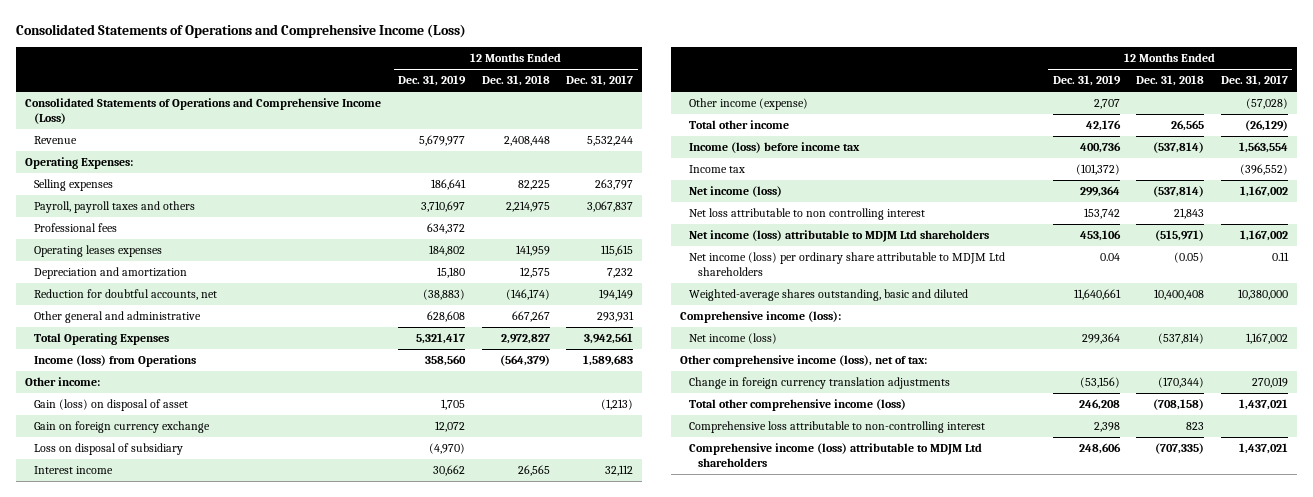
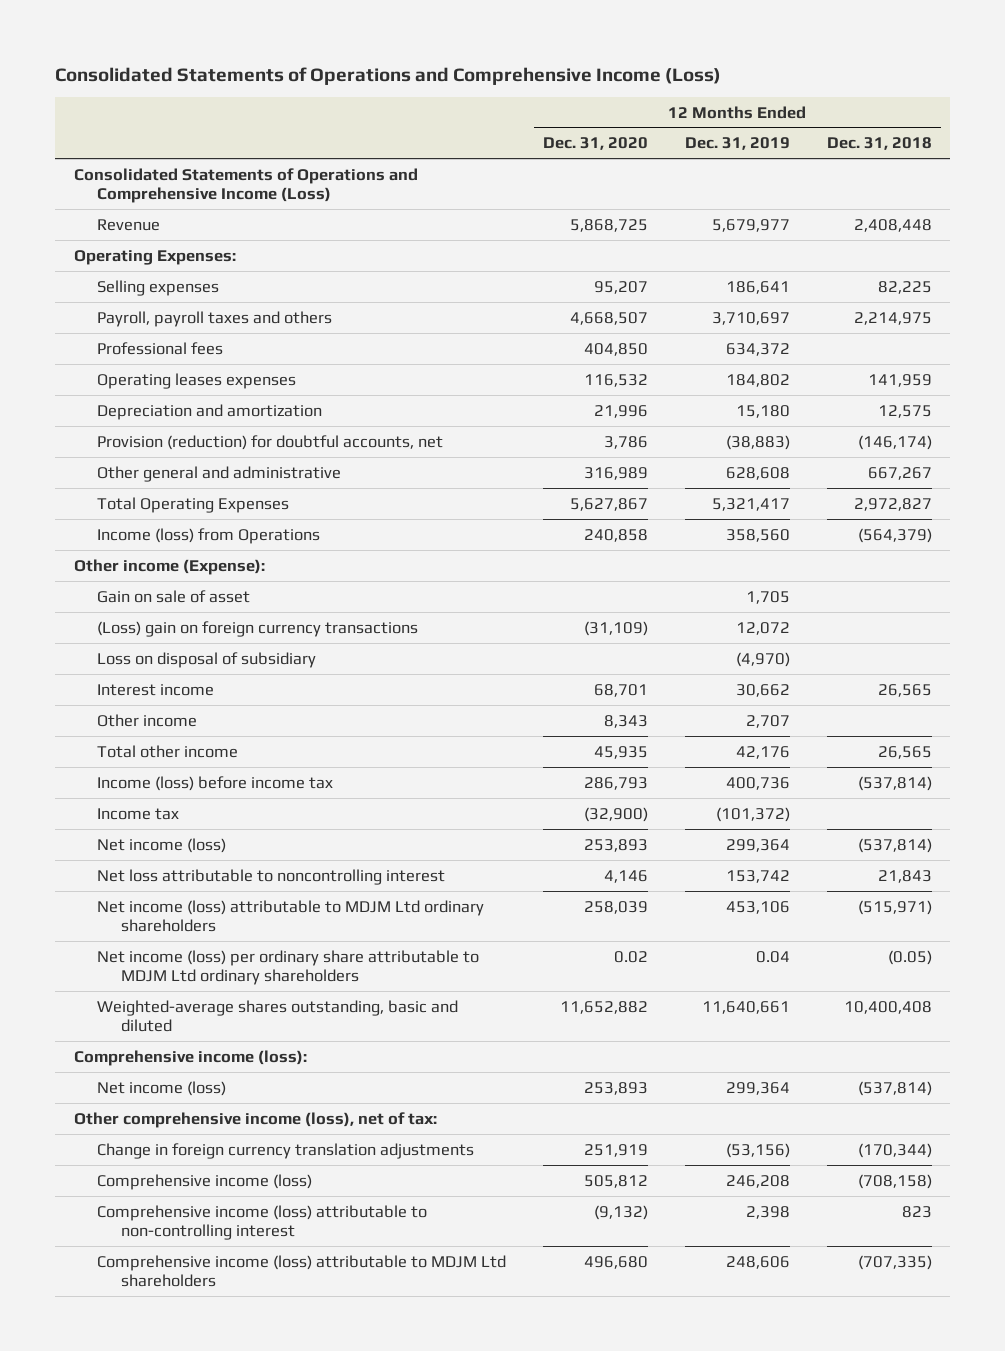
[566,75,634,87] Dec. 31, 2017 -> none
none -> [542,137,648,151] Dec. 31, 2020
[34,289,218,301] Reduction for doubtful accounts, net -> [97,434,444,450] Provision (reduction) for doubtful accounts, net
[24,377,100,387] Other income: -> [73,558,265,575] Other income (Expense):
[34,399,189,412] Gain (loss) on disposal of asset -> [97,589,251,603] Gain on sale of asset
[34,421,211,434] Gain on foreign currency exchange -> [97,620,419,637] (Loss) gain on foreign currency transactions
[688,98,808,111] Other income (expense) -> [97,713,198,727] Other income
[688,208,925,221] Net loss attributable to non controlling interest -> [97,868,446,885] Net loss attributable to noncontrolling interest
[688,230,989,243] Net income (loss) attributable to MDJM Ltd shareholders -> [97,899,485,933] Net income (loss) attributable to MDJM Ltd ordinary shareholders
[688,252,1005,276] Net income (loss) per ordinary share attributable to MDJM Ltd shareholders -> [97,949,480,986] Net income (loss) per ordinary share attributable to MDJM Ltd ordinary shareholders
[688,399,906,412] Total other comprehensive income (loss) -> [97,1173,313,1190] Comprehensive income (loss)
[688,421,985,434] Comprehensive loss attributable to non-controlling interest -> [97,1204,428,1241] Comprehensive income (loss) attributable to non-controlling interest

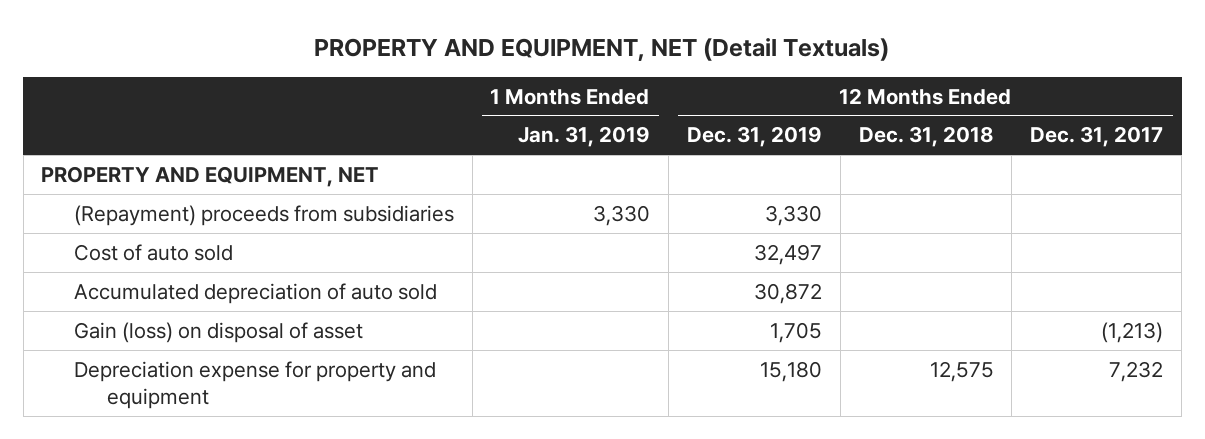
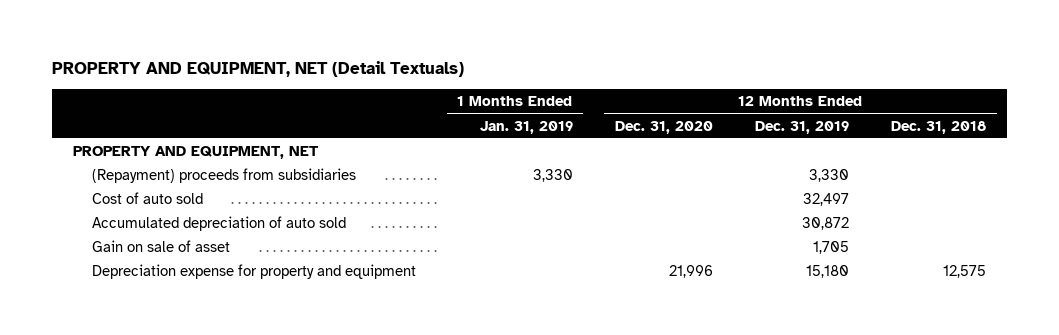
[1030,126,1164,148] Dec. 31, 2017 -> none
none -> [614,120,713,134] Dec. 31, 2020
[74,321,364,343] Gain (loss) on disposal of asset -> [91,240,230,253] Gain on sale of asset

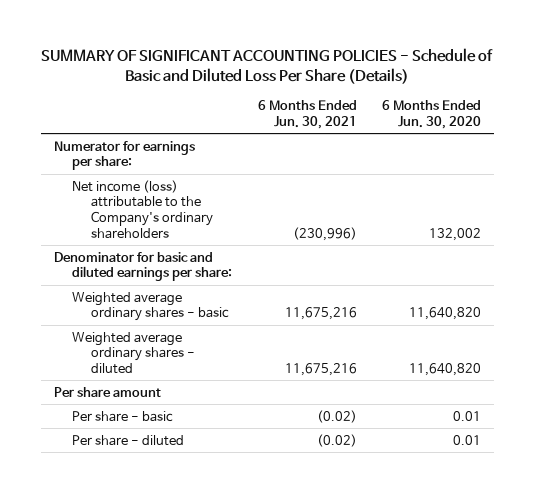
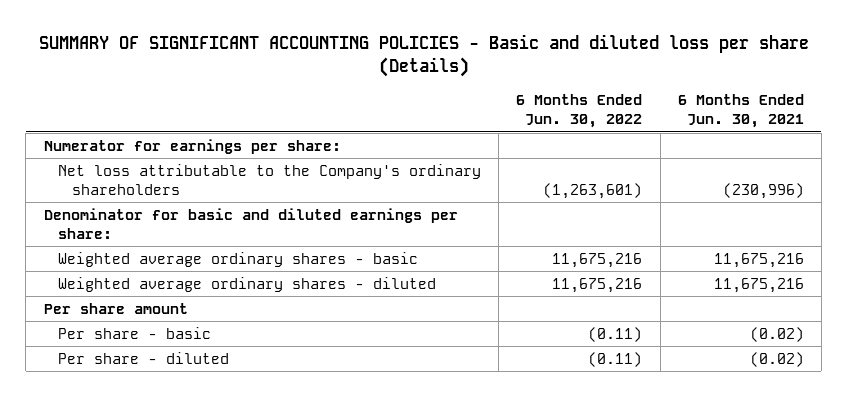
[41,47,494,84] SUMMARY OF SIGNIFICANT ACCOUNTING POLICIES - Schedule of Basic and Diluted Loss Per Share (Details) -> [38,34,809,78] SUMMARY OF SIGNIFICANT ACCOUNTING POLICIES - Basic and diluted loss per share (Details)
[382,100,482,130] 6 Months Ended Jun. 30, 2020 -> none
none -> [516,94,643,129] 6 Months Ended Jun. 30, 2022
[72,179,214,239] Net income (loss) attributable to the Company's ordinary shareholders -> [57,163,481,196] Net loss attributable to the Company's ordinary shareholders

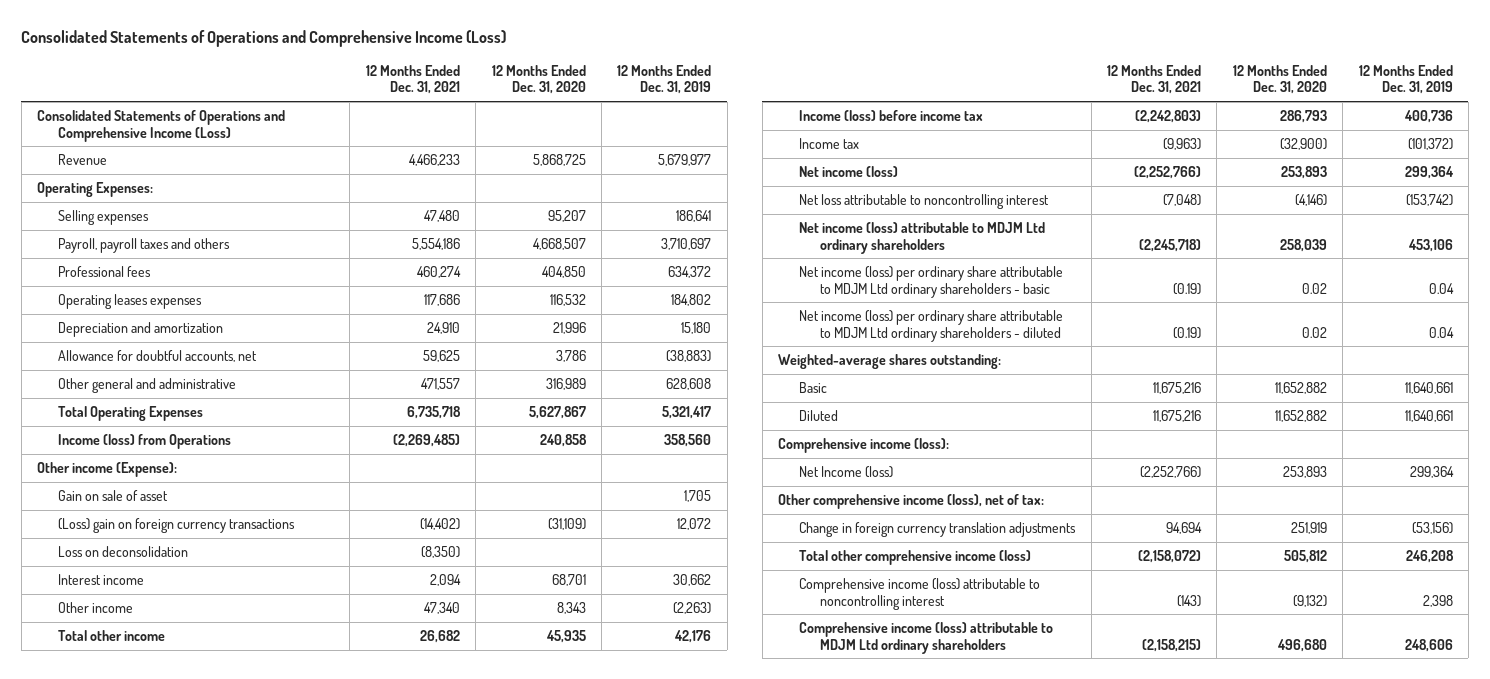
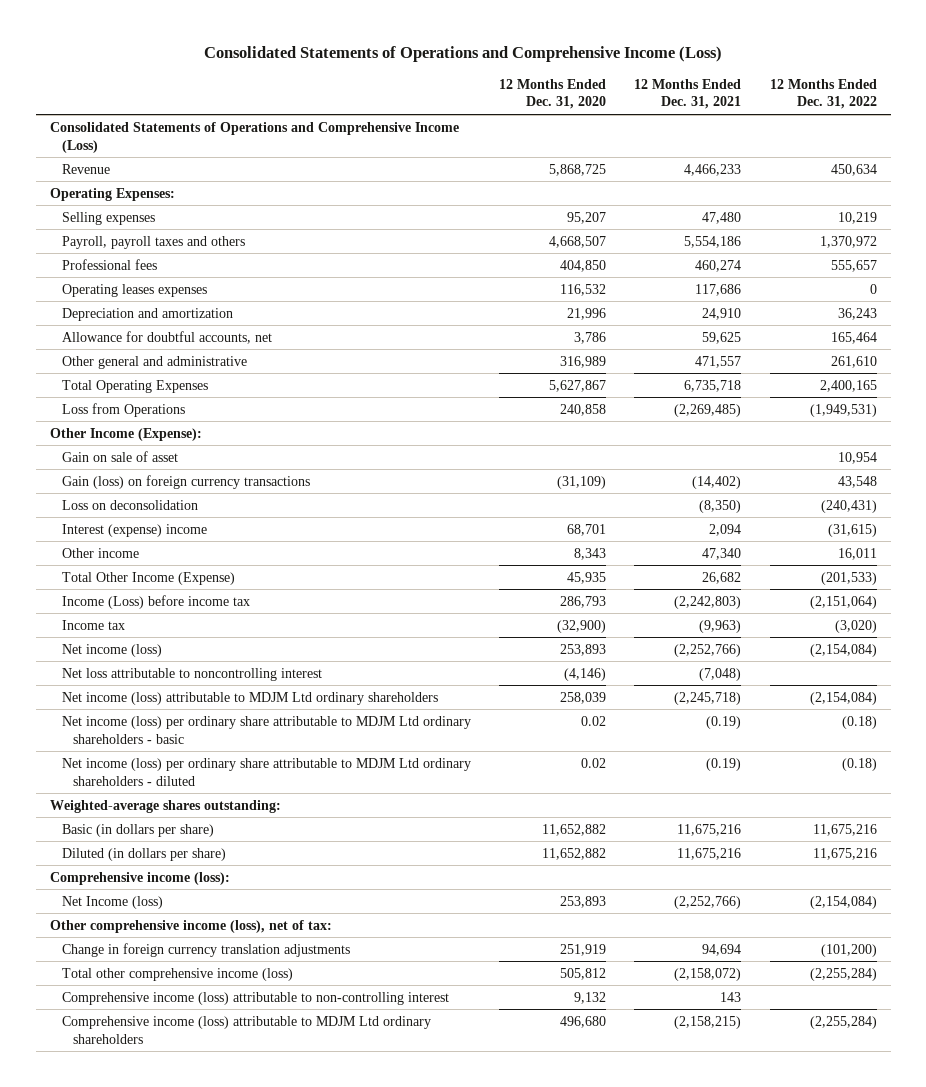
[617,64,712,95] 12 Months Ended Dec. 31, 2019 -> none
none -> [769,78,877,110] 12 Months Ended Dec. 31, 2022
[58,433,232,449] Income (loss) from Operations -> [61,402,185,417] Loss from Operations
[36,461,177,477] Other income (Expense): -> [49,427,202,441] Other Income (Expense):
[58,517,296,533] (Loss) gain on foreign currency transactions -> [61,474,310,489] Gain (loss) on foreign currency transactions
[58,573,145,585] Interest income -> [61,523,207,537] Interest (expense) income
[58,629,166,641] Total other income -> [61,571,235,585] Total Other Income (Expense)
[799,109,984,121] Income (loss) before income tax -> [61,594,250,609] Income (Loss) before income tax
[799,381,828,393] Basic -> [61,823,214,837] Basic (in dollars per share)
[799,409,839,421] Diluted -> [61,847,226,861] Diluted (in dollars per share)
[799,577,1041,610] Comprehensive income (loss) attributable to noncontrolling interest -> [61,991,449,1005] Comprehensive income (loss) attributable to non-controlling interest
[1177,594,1202,607] (143) -> [720,991,742,1002] 143
[1292,594,1327,607] (9,132) -> [573,991,606,1004] 9,132

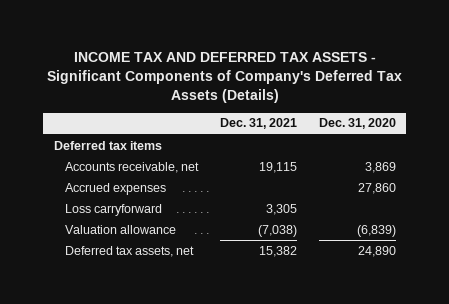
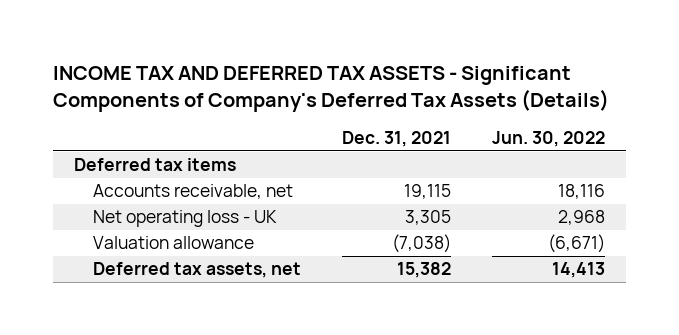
[318,118,396,130] Dec. 31, 2020 -> none
none -> [492,131,606,148] Jun. 30, 2022
[64,182,166,195] Accrued expenses -> none
[64,203,162,216] Loss carryforward -> [93,210,278,228] Net operating loss - UK

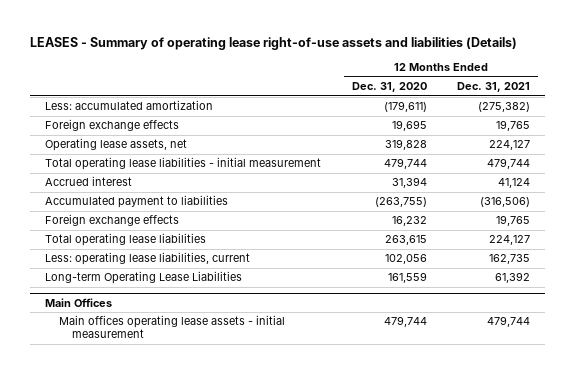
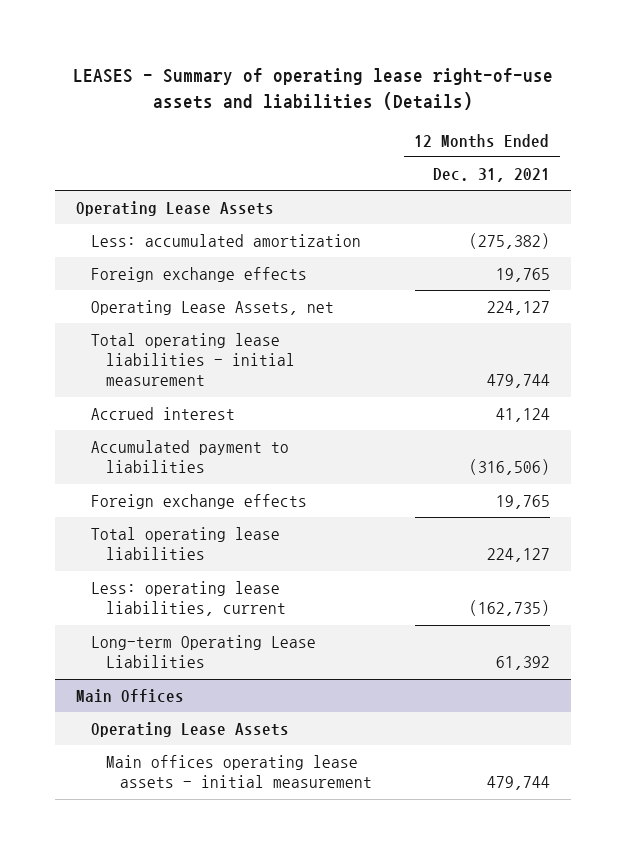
[351,82,427,93] Dec. 31, 2020 -> none
none -> [76,201,275,217] Operating Lease Assets
[45,138,188,152] Operating lease assets, net -> [90,300,334,316] Operating Lease Assets, net
[489,254,531,265] 162,735 -> [468,600,550,617] (162,735)
none -> [90,722,289,738] Operating Lease Assets

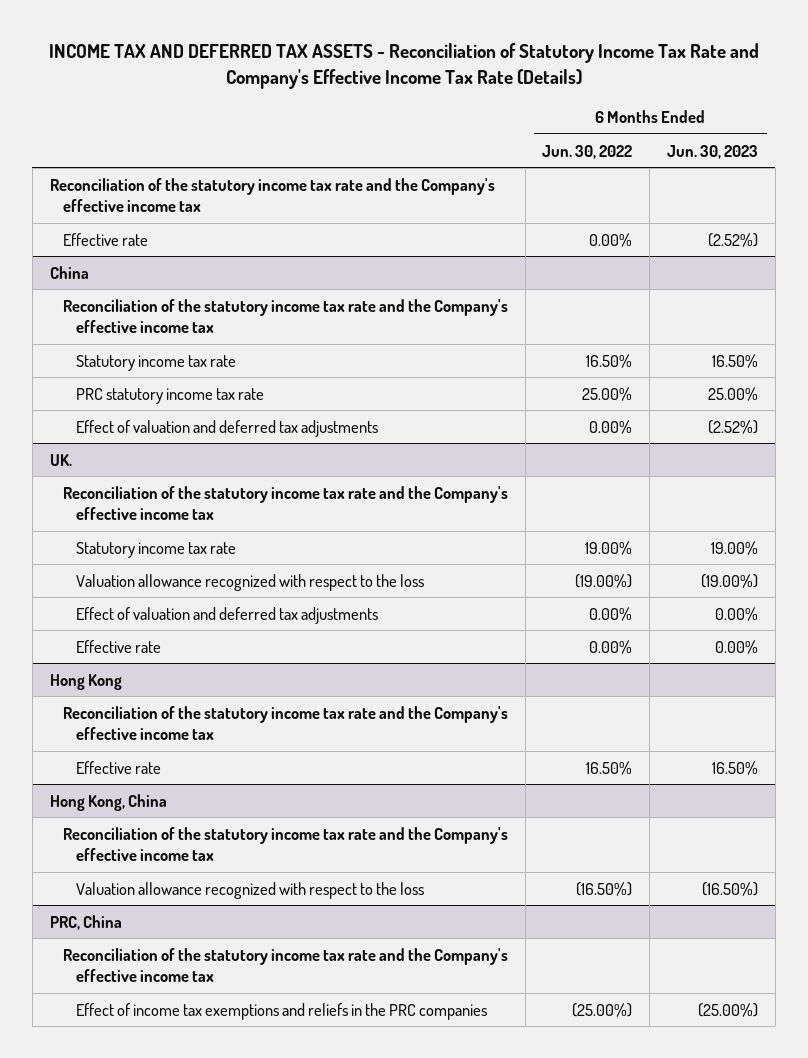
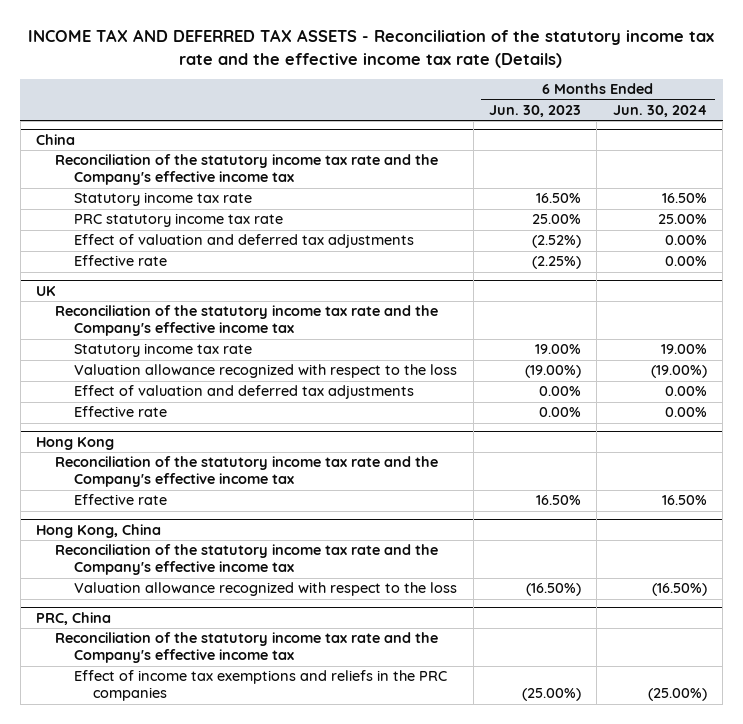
[48,43,759,89] INCOME TAX AND DEFERRED TAX ASSETS - Reconciliation of Statutory Income Tax Rate and Company's Effective Income Tax Rate (Details) -> [28,29,715,68] INCOME TAX AND DEFERRED TAX ASSETS - Reconciliation of the statutory income tax rate and the effective income tax rate (Details)
[542,144,633,159] Jun. 30, 2022 -> none
none -> [612,104,707,117] Jun. 30, 2024
[49,177,495,213] Reconciliation of the statutory income tax rate and the Company's effective income tax -> none
[62,232,148,246] Effective rate -> none
none -> [74,255,168,267] Effective rate
[49,453,72,466] UK. -> [36,285,57,296] UK

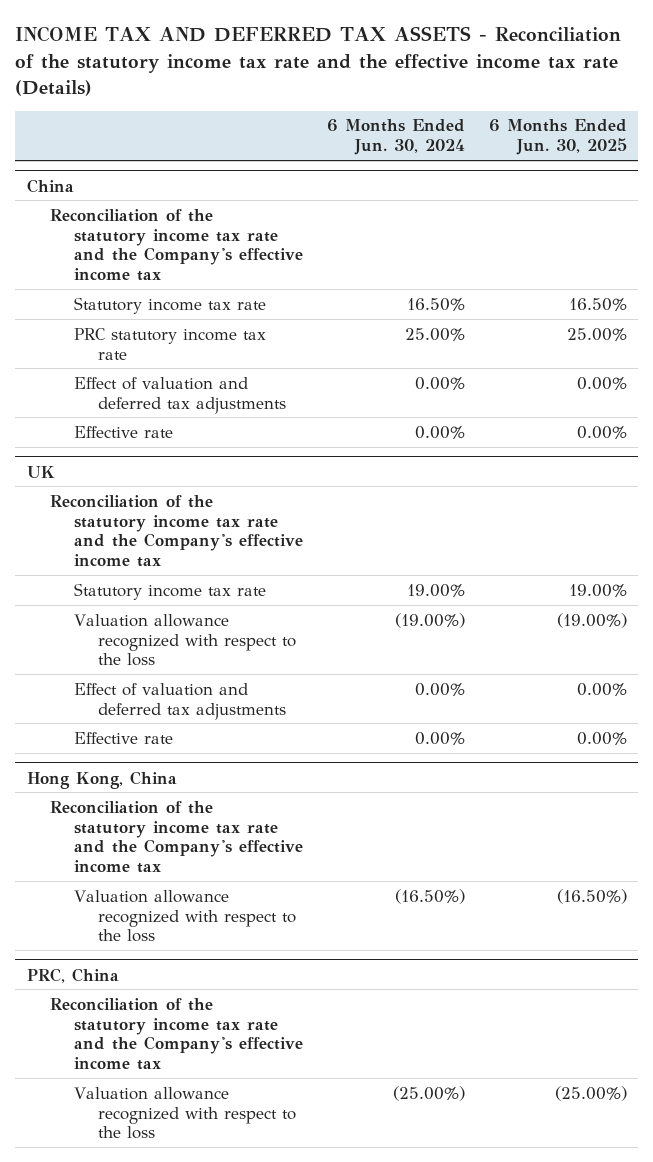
[489,104,582,117] Jun. 30, 2023 -> none
none -> [488,119,627,156] 6 Months Ended Jun. 30, 2025
[36,436,115,450] Hong Kong -> none
[55,456,439,488] Reconciliation of the statutory income tax rate and the Company's effective income tax -> none
[74,494,168,506] Effective rate -> none
[74,670,448,702] Effect of income tax exemptions and reliefs in the PRC companies -> [73,1086,296,1140] Valuation allowance recognized with respect to the loss

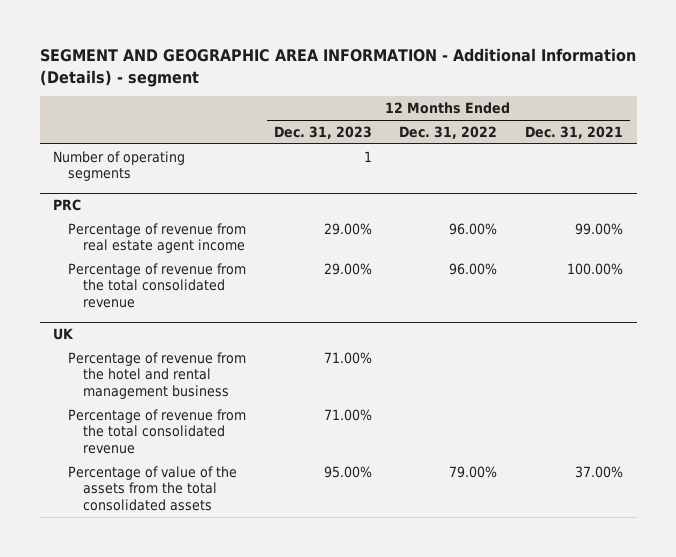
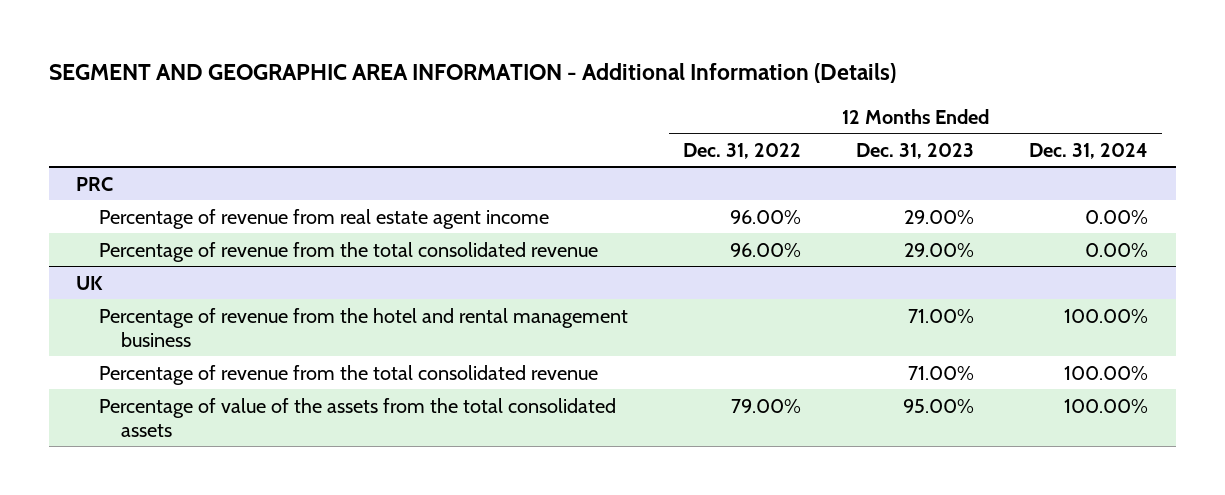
[39,48,636,87] SEGMENT AND GEOGRAPHIC AREA INFORMATION - Additional Information (Details) - segment -> [48,63,896,84] SEGMENT AND GEOGRAPHIC AREA INFORMATION - Additional Information (Details)
[524,126,623,140] Dec. 31, 2021 -> none
none -> [1029,142,1149,159] Dec. 31, 2024
[53,150,186,182] Number of operating segments -> none

